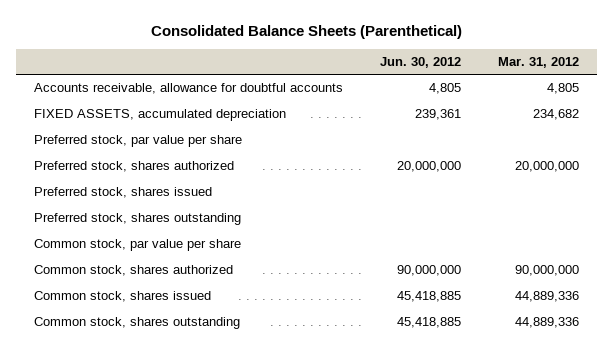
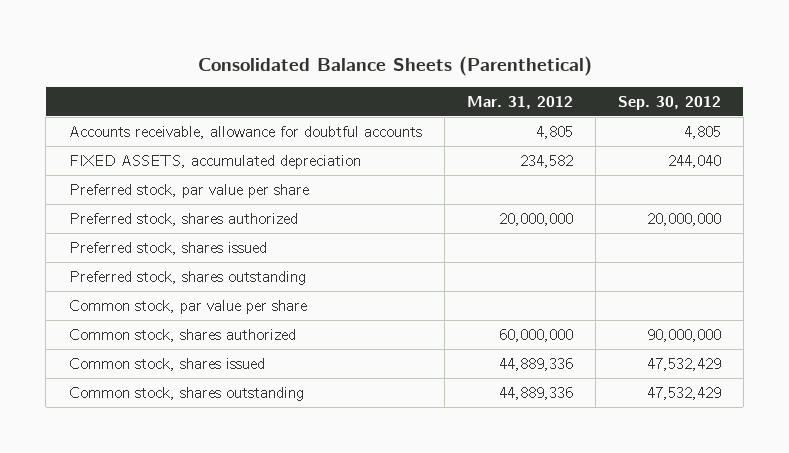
[380,57,462,69] Jun. 30, 2012 -> none
none -> [617,96,721,111] Sep. 30, 2012
[532,109,579,121] 234,682 -> [519,154,573,168] 234,582
[514,265,579,277] 90,000,000 -> [498,328,573,342] 60,000,000

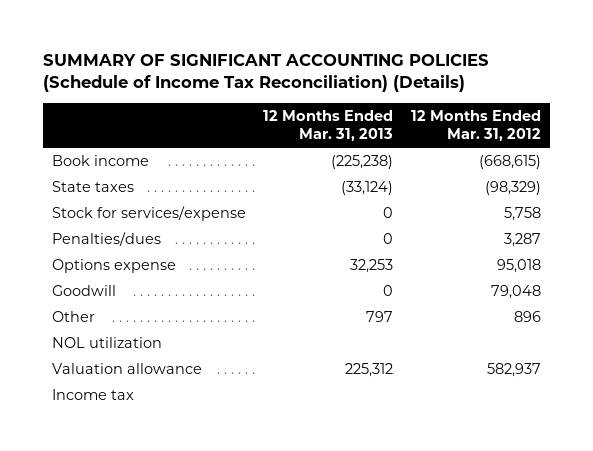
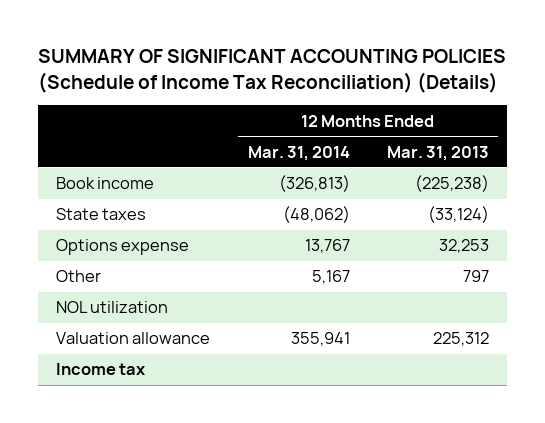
[410,110,541,142] 12 Months Ended Mar. 31, 2012 -> none
none -> [247,145,350,161] Mar. 31, 2014
[51,206,246,222] Stock for services/expense -> none
[51,232,161,247] Penalties/dues -> none
[51,285,116,297] Goodwill -> none

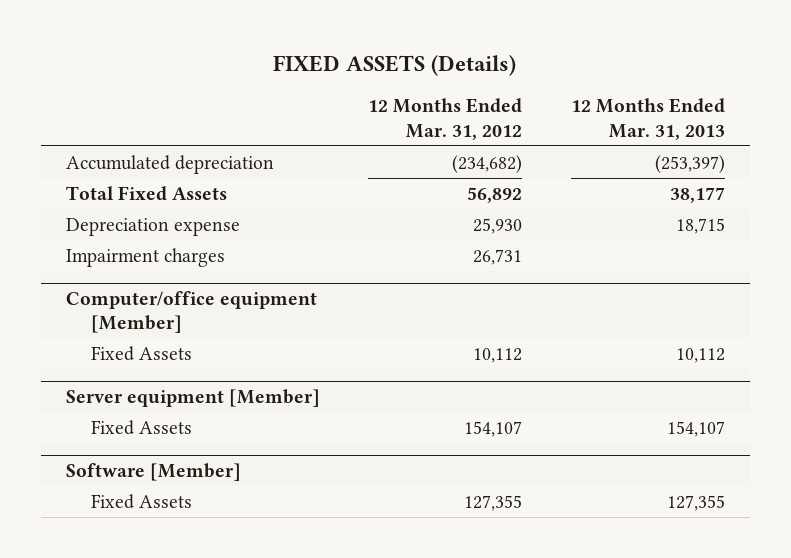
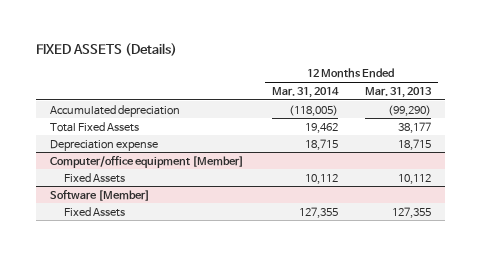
[368,98,523,140] 12 Months Ended Mar. 31, 2012 -> none
none -> [271,86,339,98] Mar. 31, 2014
[655,154,726,173] (253,397) -> [388,104,432,116] (99,290)
[65,247,225,267] Impairment charges -> none
[65,388,320,407] Server equipment [Member] -> none
[91,419,193,435] Fixed Assets -> none

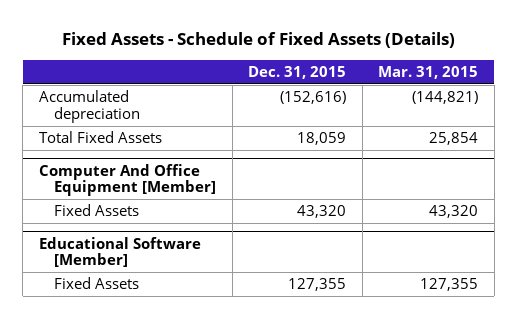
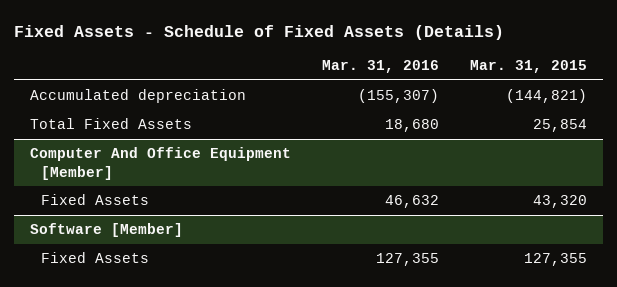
[248,65,347,79] Dec. 31, 2015 -> none
none -> [321,60,439,74] Mar. 31, 2016
[38,236,201,268] Educational Software [Member] -> [29,223,183,238] Software [Member]

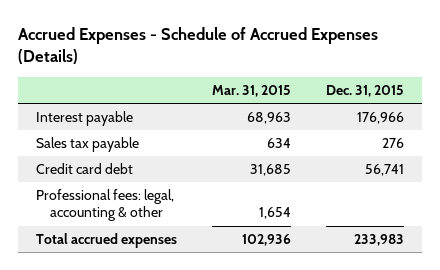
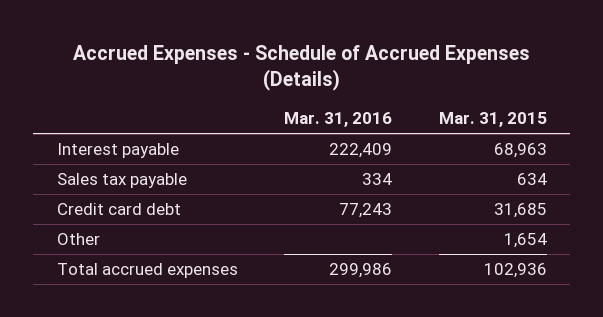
[325,84,404,97] Dec. 31, 2015 -> none
none -> [284,112,393,128] Mar. 31, 2016
[35,189,174,222] Professional fees: legal, accounting & other -> [56,233,100,246] Other

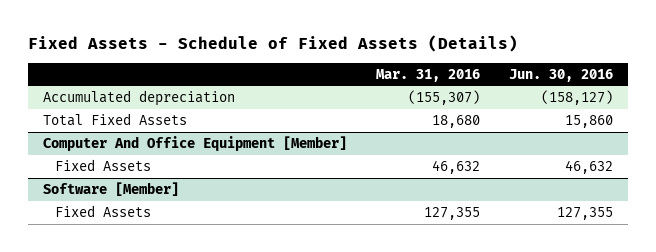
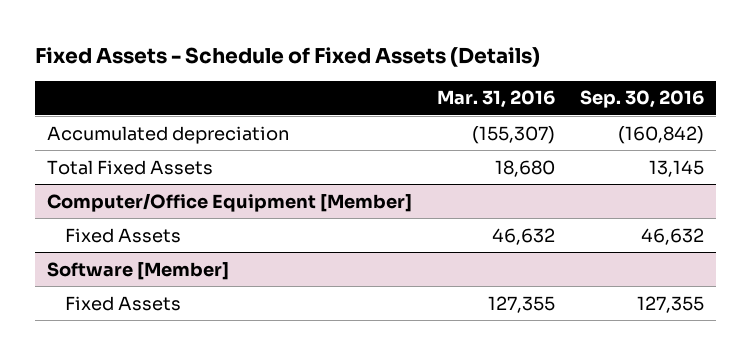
[509,68,614,82] Jun. 30, 2016 -> none
none -> [580,90,705,109] Sep. 30, 2016
[42,136,347,152] Computer And Office Equipment [Member] -> [47,192,413,212] Computer/Office Equipment [Member]

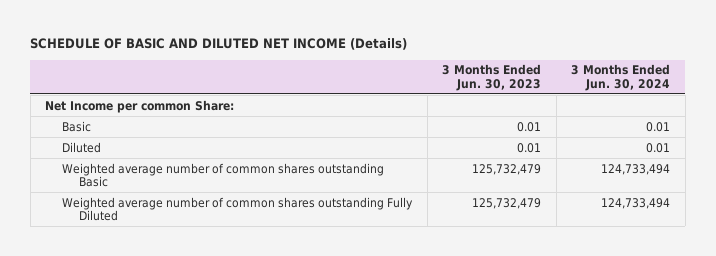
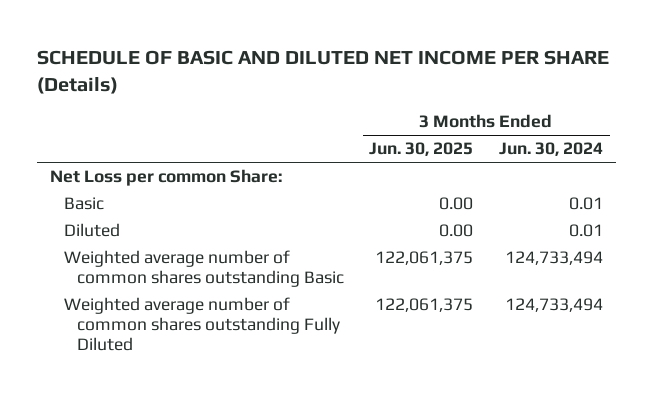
[30,38,408,51] SCHEDULE OF BASIC AND DILUTED NET INCOME (Details) -> [37,50,610,95] SCHEDULE OF BASIC AND DILUTED NET INCOME PER SHARE (Details)
[442,64,542,91] 3 Months Ended Jun. 30, 2023 -> none
none -> [369,142,474,157] Jun. 30, 2025
[45,99,235,113] Net Income per common Share: -> [50,169,283,187] Net Loss per common Share:

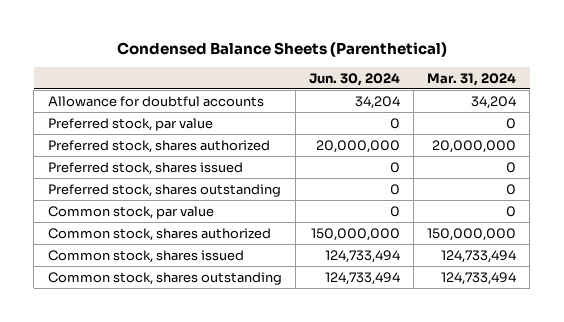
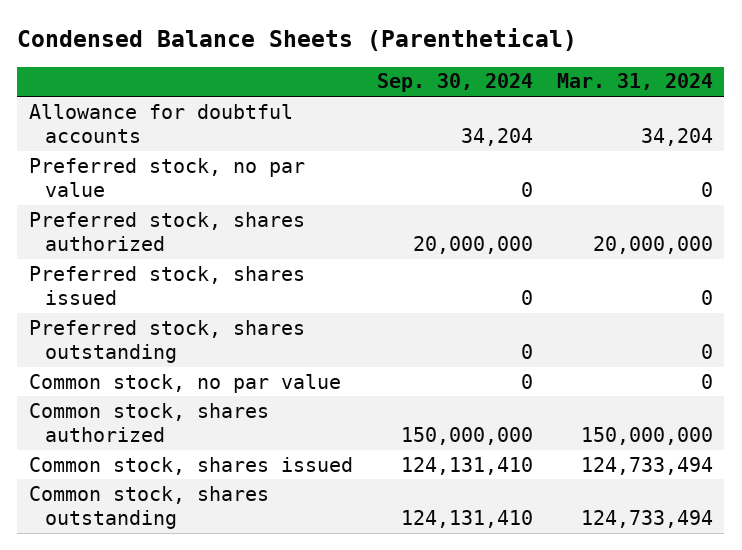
[308,72,400,86] Jun. 30, 2024 -> none
none -> [376,73,533,93] Sep. 30, 2024
[47,117,213,131] Preferred stock, par value -> [29,157,306,198] Preferred stock, no par value
[47,205,214,219] Common stock, par value -> [29,373,342,393] Common stock, no par value

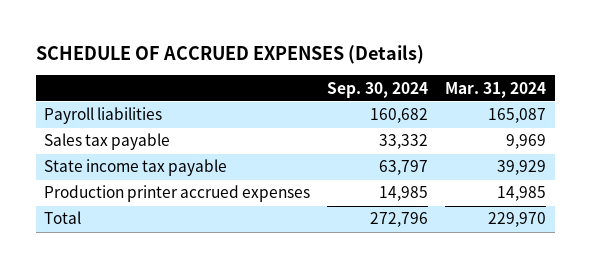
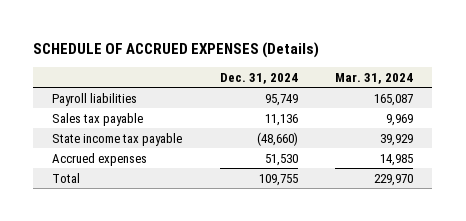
[327,81,429,98] Sep. 30, 2024 -> none
none -> [219,72,298,84] Dec. 31, 2024
[44,185,311,203] Production printer accrued expenses -> [52,152,148,166] Accrued expenses

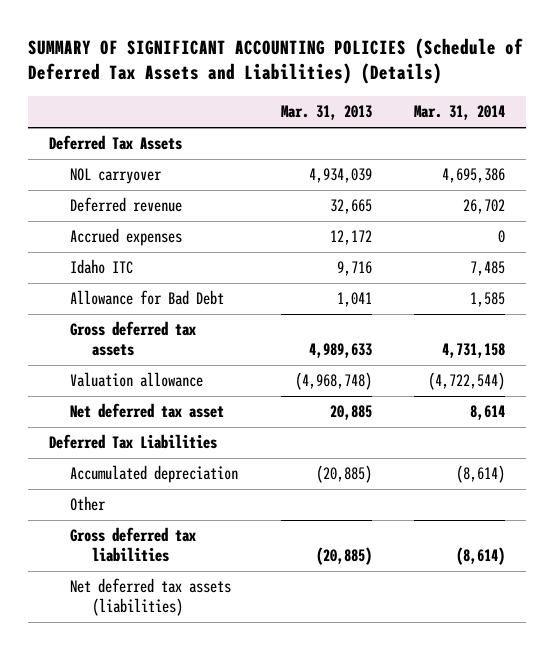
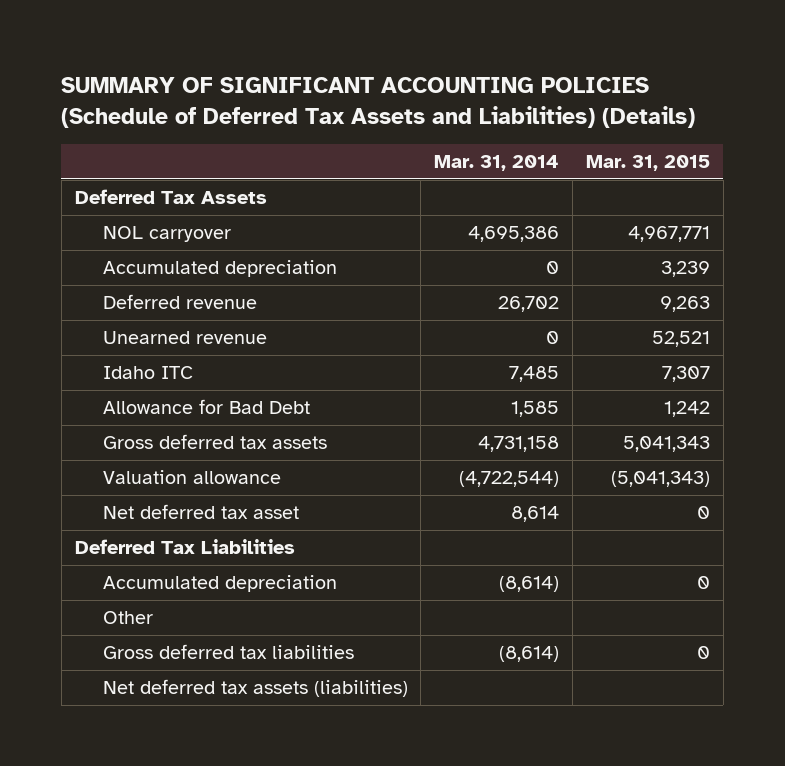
[280,105,372,121] Mar. 31, 2013 -> none
none -> [585,155,710,172] Mar. 31, 2015
none -> [102,260,337,278] Accumulated depreciation
[70,228,183,247] Accrued expenses -> none
none -> [102,331,267,345] Unearned revenue

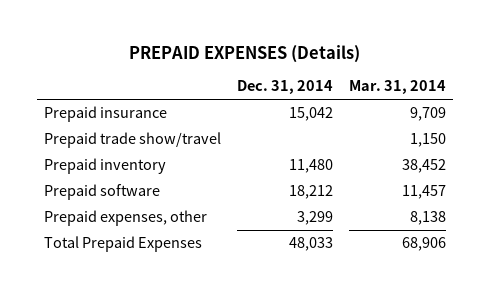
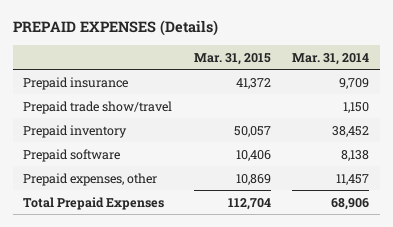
[236,80,333,95] Dec. 31, 2014 -> none
none -> [193,52,271,65] Mar. 31, 2015
[401,185,446,200] 11,457 -> [341,149,370,161] 8,138
[409,211,446,226] 8,138 -> [336,173,370,185] 11,457

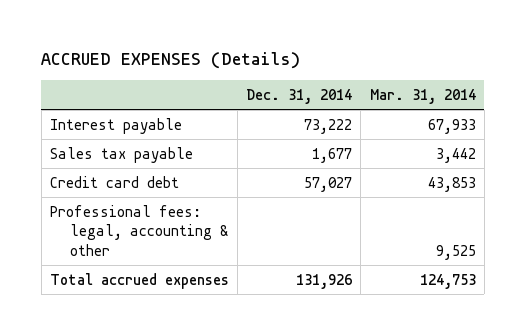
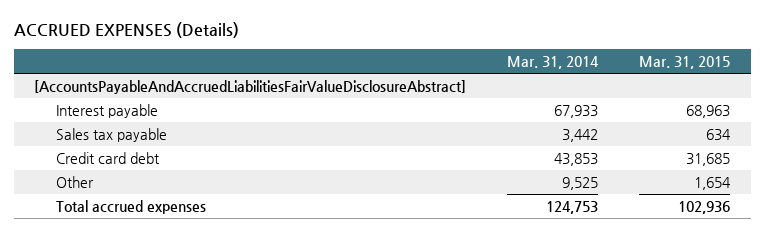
[246,88,353,104] Dec. 31, 2014 -> none
none -> [639,55,731,69] Mar. 31, 2015
none -> [34,79,467,94] [AccountsPayableAndAccruedLiabilitiesFairValueDisclosureAbstract]
[49,204,228,256] Professional fees: legal, accounting & other -> [55,175,94,188] Other

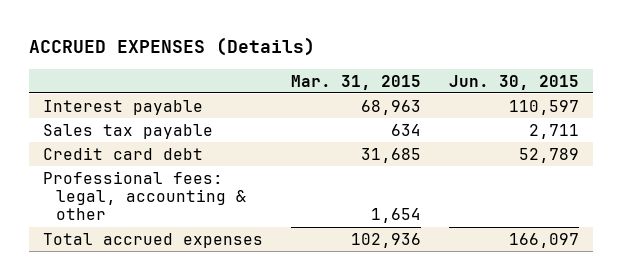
[507,55,600,69] Mar. 31, 2014 -> none
none -> [449,74,580,90] Jun. 30, 2015
[34,79,467,94] [AccountsPayableAndAccruedLiabilitiesFairValueDisclosureAbstract] -> none
[55,175,94,188] Other -> [42,170,246,221] Professional fees: legal, accounting & other

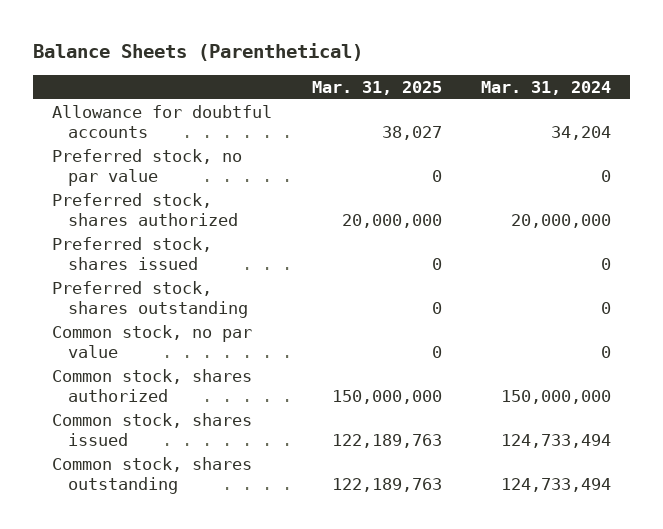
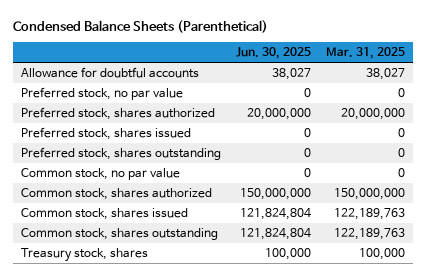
[32,43,363,62] Balance Sheets (Parenthetical) -> [13,19,269,33] Condensed Balance Sheets (Parenthetical)
[480,80,611,95] Mar. 31, 2024 -> none
none -> [235,47,311,60] Jun. 30, 2025
none -> [20,248,148,263] Treasury stock, shares

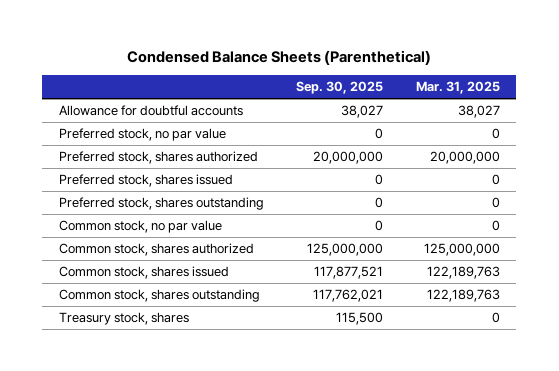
[235,47,311,60] Jun. 30, 2025 -> none
none -> [296,81,384,95] Sep. 30, 2025
[334,188,406,201] 150,000,000 -> [423,242,500,256] 125,000,000
[359,248,406,261] 100,000 -> [491,311,500,323] 0

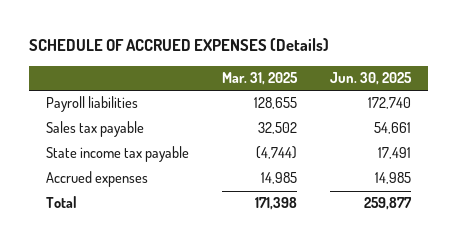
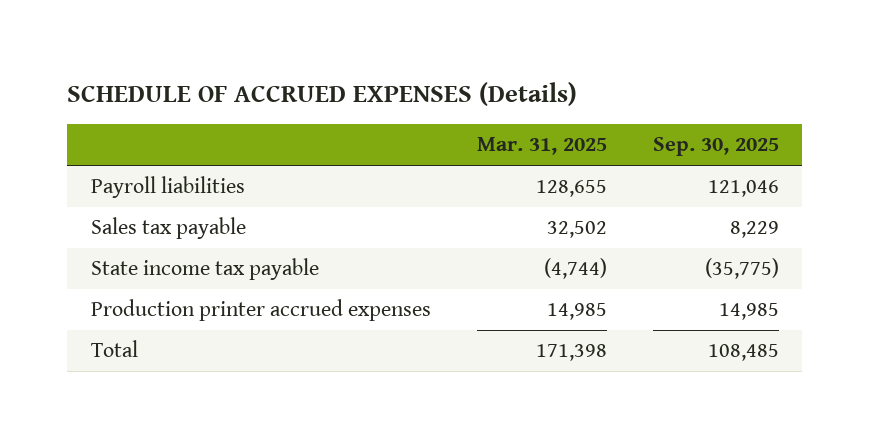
[330,72,413,86] Jun. 30, 2025 -> none
none -> [653,137,780,157] Sep. 30, 2025
[45,171,148,188] Accrued expenses -> [90,299,431,322] Production printer accrued expenses

